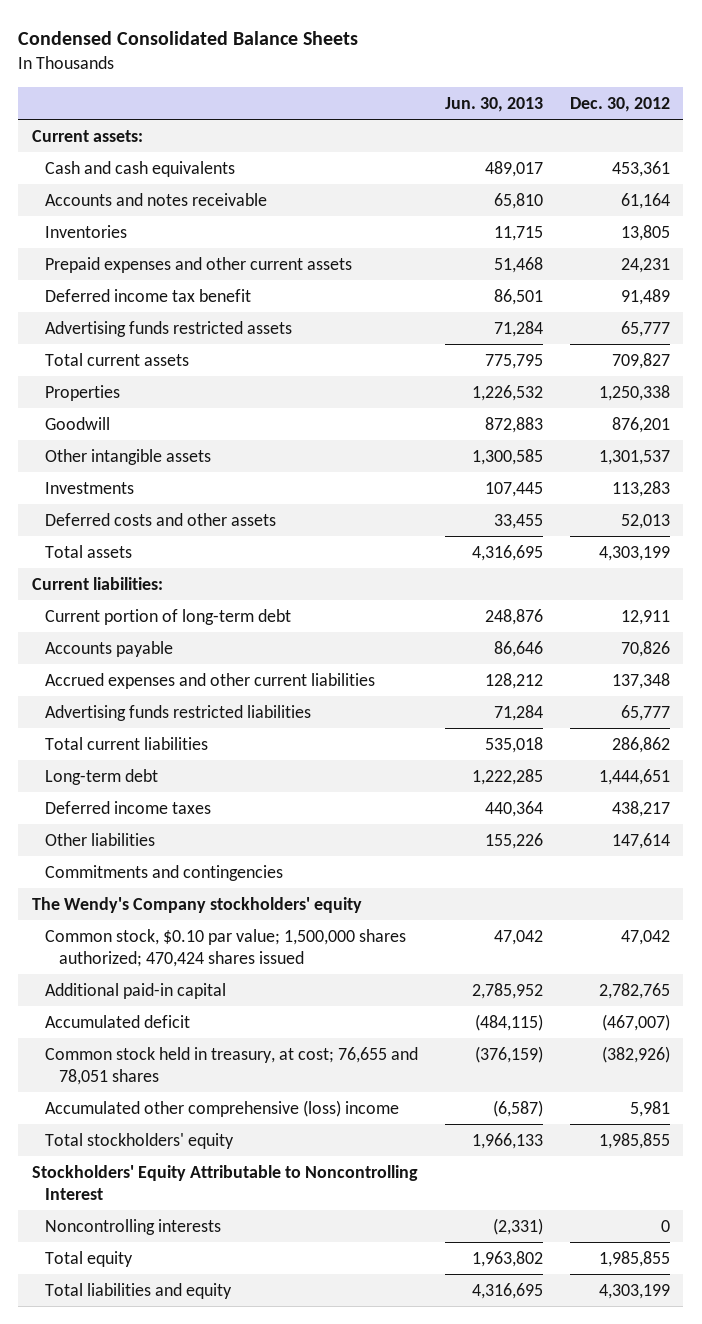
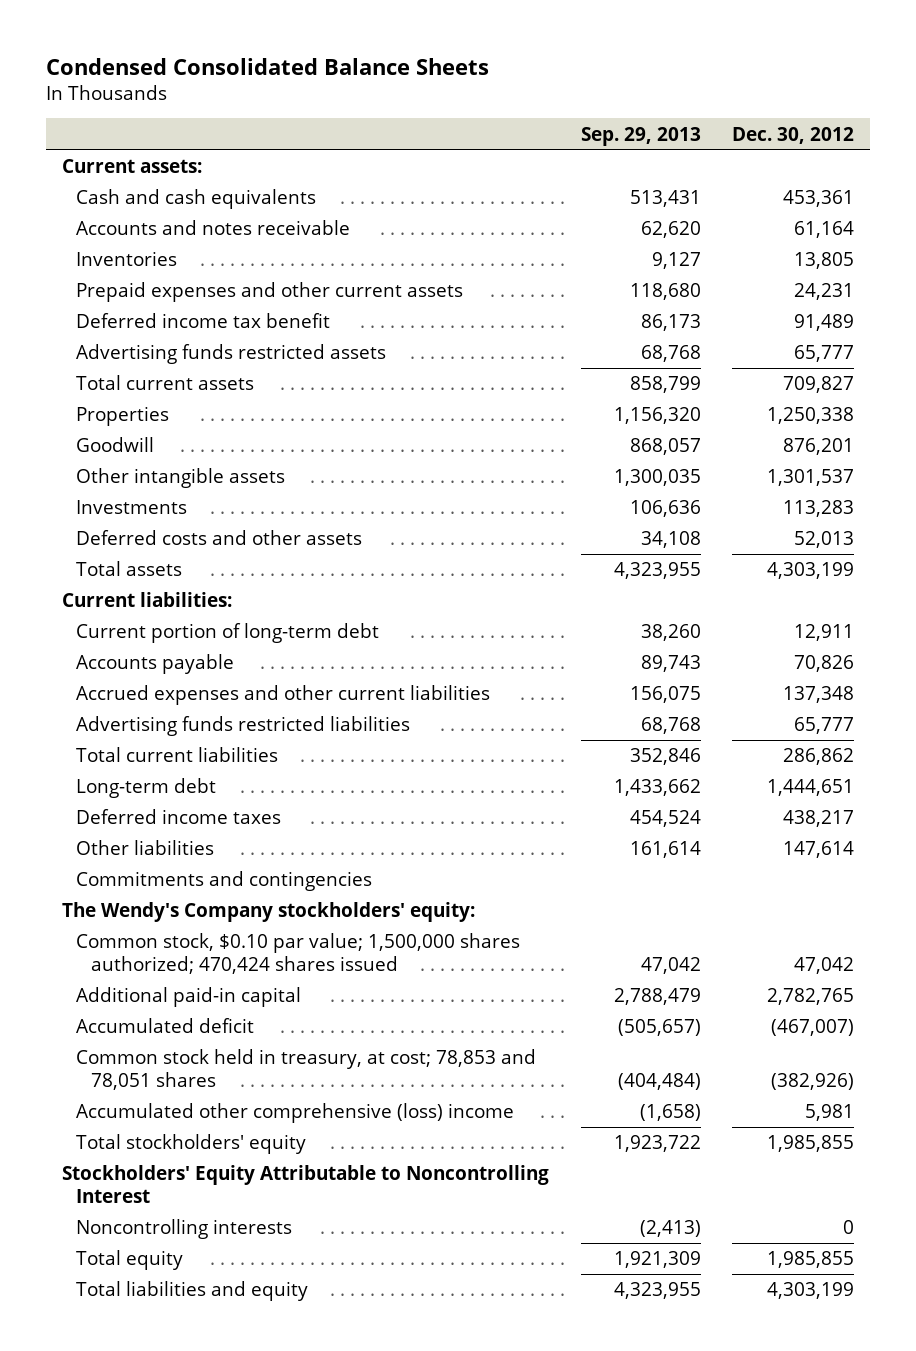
[445,96,544,112] Jun. 30, 2013 -> none
none -> [580,126,701,146] Sep. 29, 2013
[31,896,362,913] The Wendy's Company stockholders' equity -> [61,902,475,923] The Wendy's Company stockholders' equity:
[45,1046,419,1085] Common stock held in treasury, at cost; 76,655 and 78,051 shares -> [76,1049,537,1090] Common stock held in treasury, at cost; 78,853 and 78,051 shares

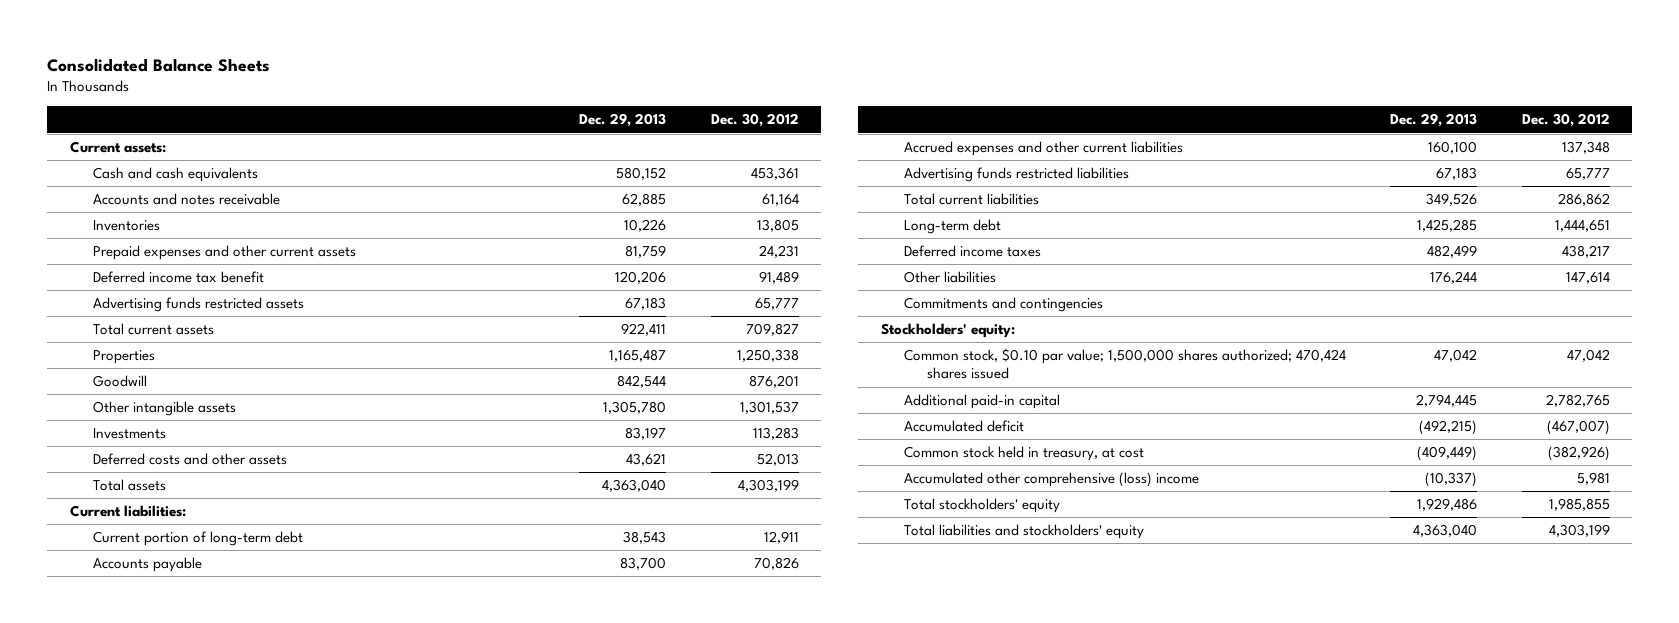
[45,57,489,75] Condensed Consolidated Balance Sheets -> [47,57,271,72] Consolidated Balance Sheets
[580,126,701,146] Sep. 29, 2013 -> none
none -> [579,113,667,128] Dec. 29, 2013
[61,902,475,923] The Wendy's Company stockholders' equity: -> none
none -> [880,323,1015,339] Stockholders' equity:
[76,1049,537,1090] Common stock held in treasury, at cost; 78,853 and 78,051 shares -> [903,446,1144,462] Common stock held in treasury, at cost
[61,1165,549,1203] Stockholders' Equity Attributable to Noncontrolling Interest -> none
[76,1219,293,1240] Noncontrolling interests -> none
[76,1250,184,1271] Total equity -> none
[76,1281,309,1302] Total liabilities and equity -> [903,524,1144,540] Total liabilities and stockholders' equity

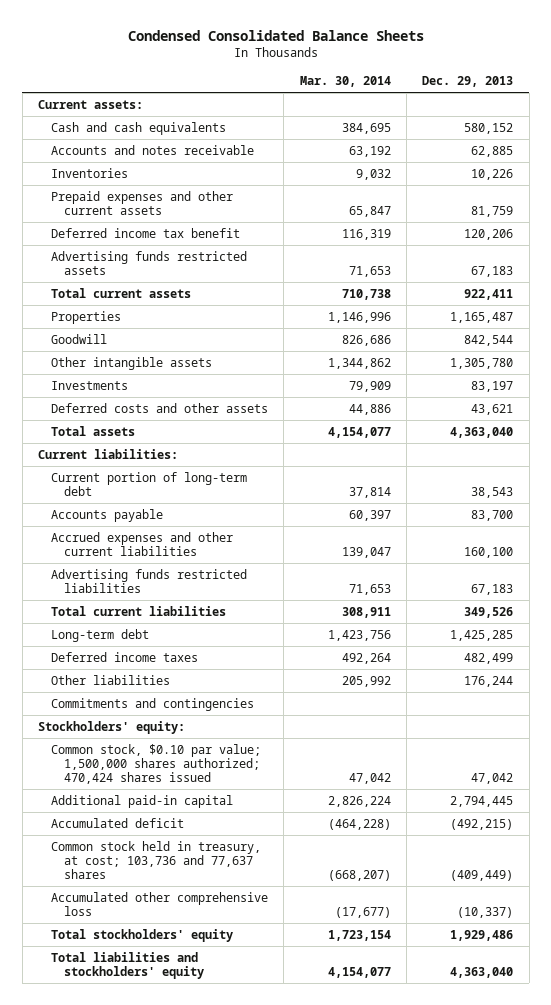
[47,57,271,72] Consolidated Balance Sheets -> [127,29,424,41] Condensed Consolidated Balance Sheets
[710,113,799,128] Dec. 30, 2012 -> none
none -> [299,76,391,88] Mar. 30, 2014
[903,446,1144,462] Common stock held in treasury, at cost -> [50,840,261,880] Common stock held in treasury, at cost; 103,736 and 77,637 shares
[903,472,1199,488] Accumulated other comprehensive (loss) income -> [50,891,268,917] Accumulated other comprehensive loss

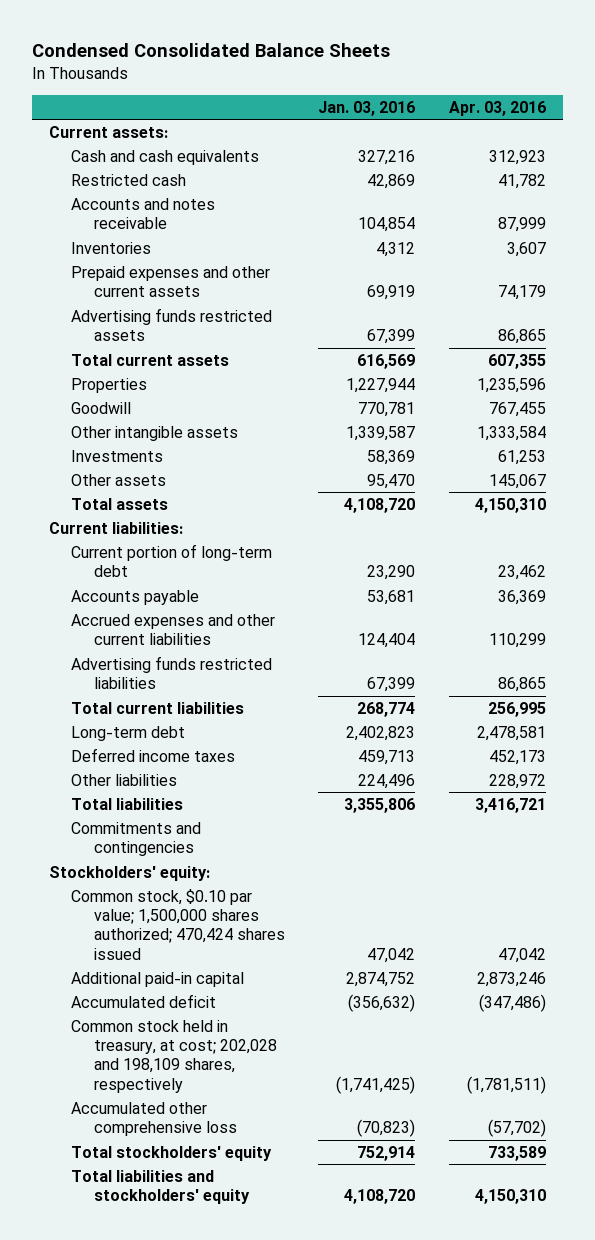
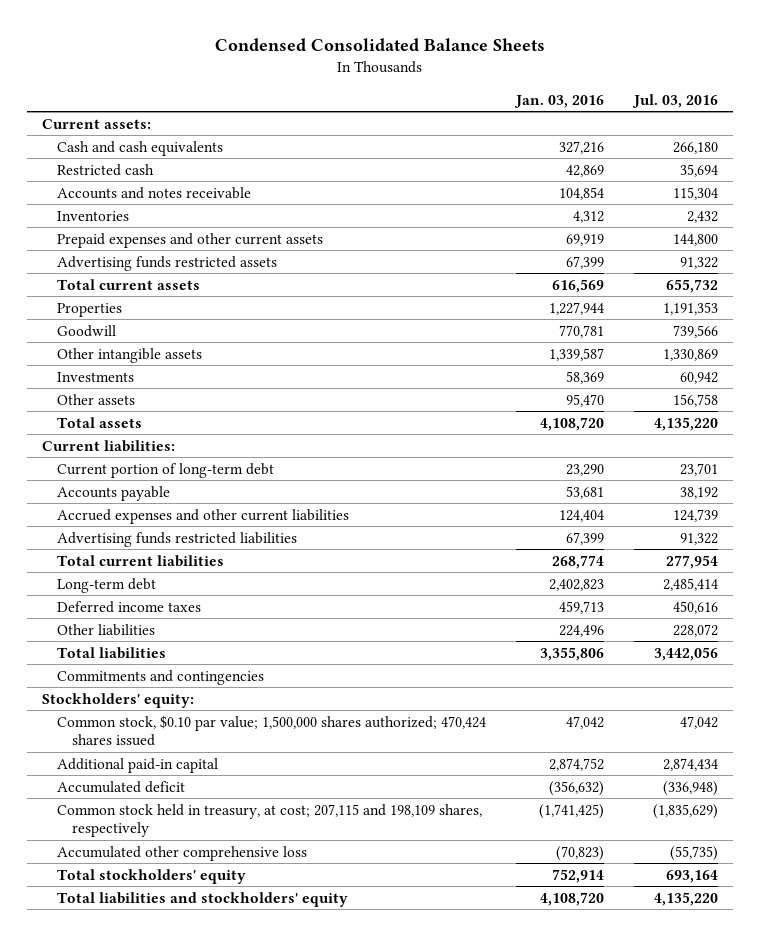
[449,100,547,116] Apr. 03, 2016 -> none
none -> [632,93,719,108] Jul. 03, 2016
[71,1019,277,1093] Common stock held in treasury, at cost; 202,028 and 198,109 shares, respectively -> [57,803,483,838] Common stock held in treasury, at cost; 207,115 and 198,109 shares, respectively

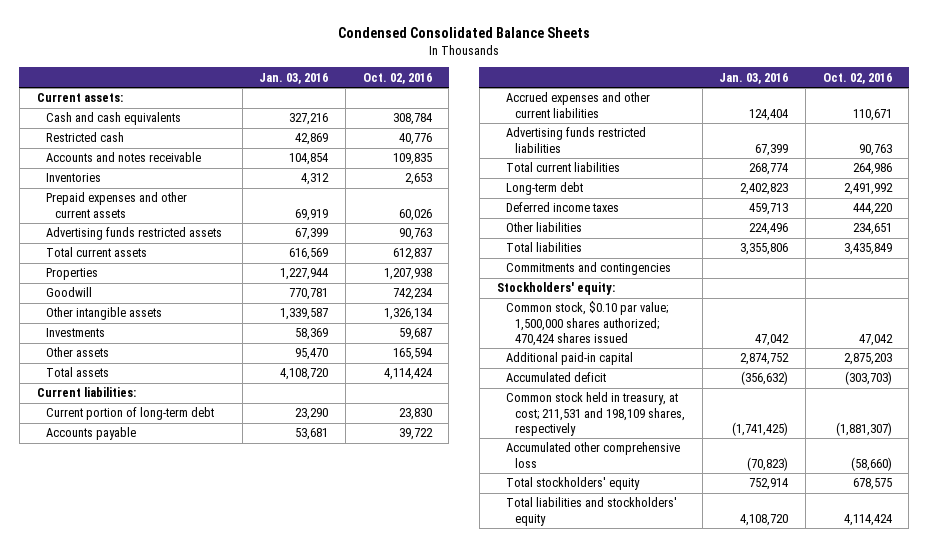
[632,93,719,108] Jul. 03, 2016 -> none
none -> [362,72,432,84] Oct. 02, 2016
[57,803,483,838] Common stock held in treasury, at cost; 207,115 and 198,109 shares, respectively -> [505,392,686,436] Common stock held in treasury, at cost; 211,531 and 198,109 shares, respectively

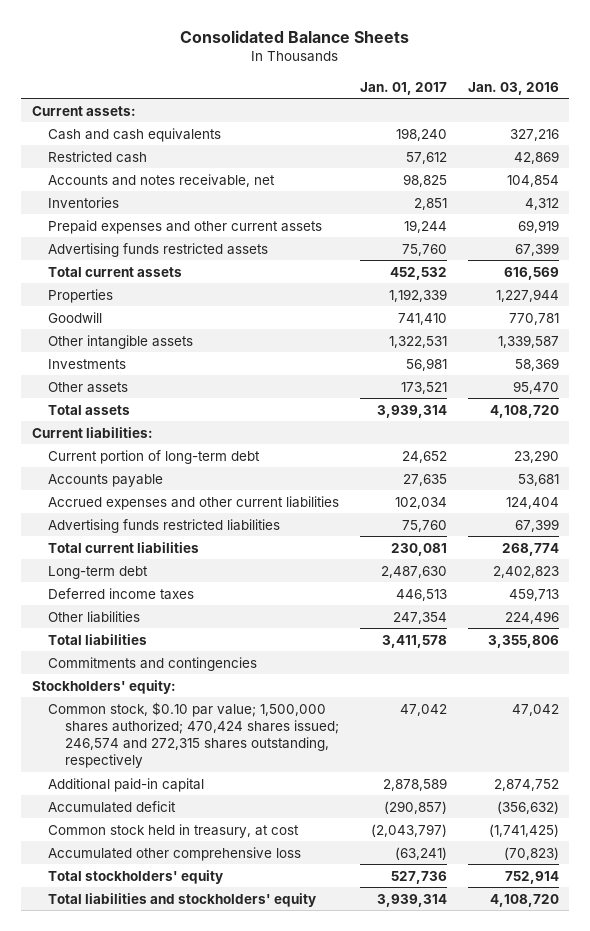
[338,27,591,39] Condensed Consolidated Balance Sheets -> [180,29,410,43] Consolidated Balance Sheets
[362,72,432,84] Oct. 02, 2016 -> none
none -> [360,81,448,95] Jan. 01, 2017
[45,152,201,163] Accounts and notes receivable -> [48,173,276,187] Accounts and notes receivable, net
[505,301,668,346] Common stock, $0.10 par value; 1,500,000 shares authorized; 470,424 shares issued -> [48,701,340,769] Common stock, $0.10 par value; 1,500,000 shares authorized; 470,424 shares issued; 246,574 and 272,315 shares outstanding, respectively
[505,392,686,436] Common stock held in treasury, at cost; 211,531 and 198,109 shares, respectively -> [48,823,300,838] Common stock held in treasury, at cost

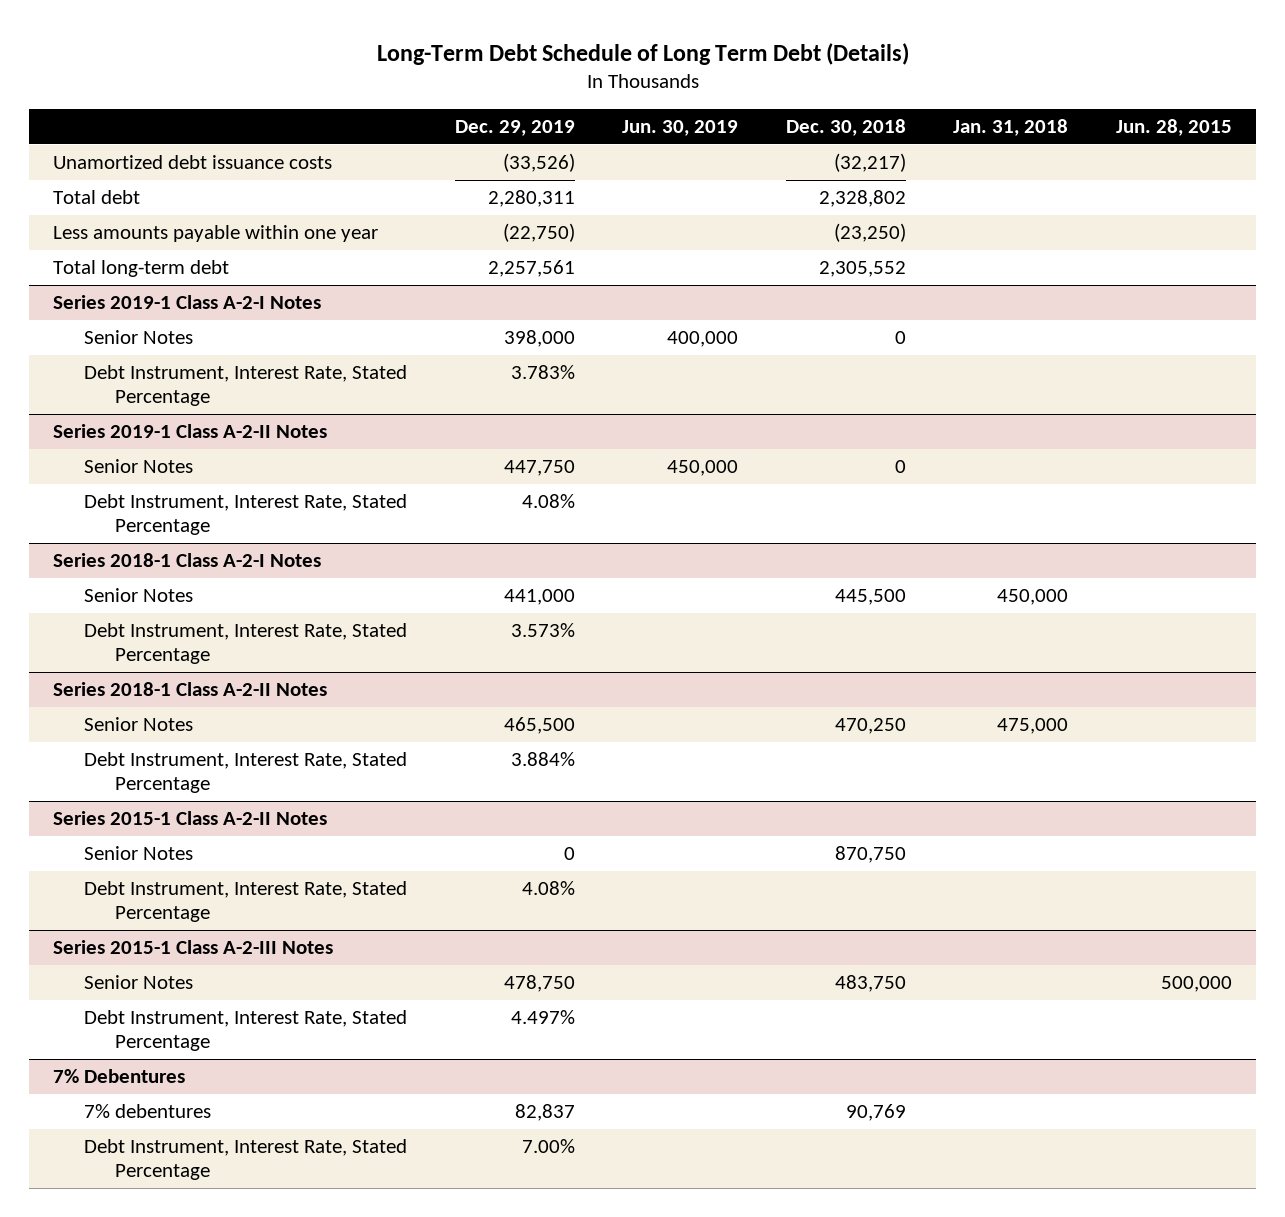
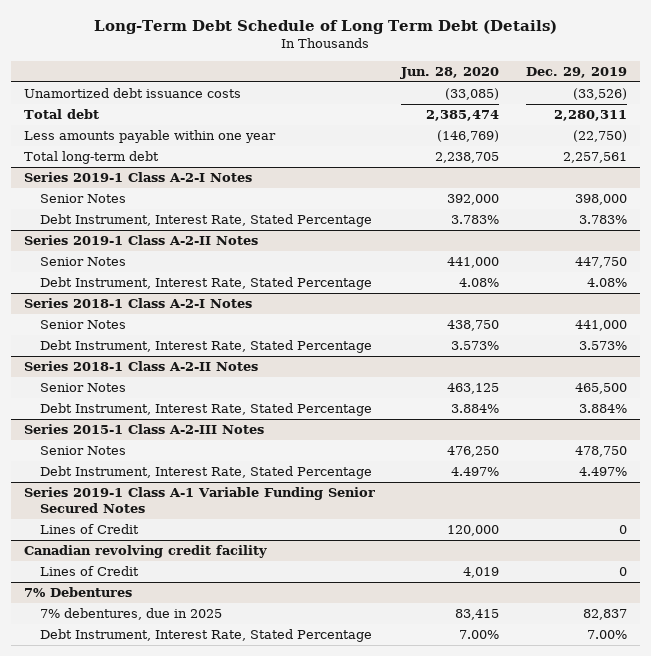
[622,119,739,136] Jun. 30, 2019 -> none
[785,118,906,136] Dec. 30, 2018 -> none
[953,118,1069,136] Jan. 31, 2018 -> none
[1115,118,1232,136] Jun. 28, 2015 -> none
none -> [400,67,500,80] Jun. 28, 2020
[53,811,328,826] Series 2015-1 Class A-2-II Notes -> none
[84,846,194,861] Senior Notes -> none
[84,881,408,922] Debt Instrument, Interest Rate, Stated Percentage -> none
none -> [23,487,375,513] Series 2019-1 Class A-1 Variable Funding Senior Secured Notes
none -> [40,524,140,535] Lines of Credit
none -> [23,545,267,559] Canadian revolving credit facility
none -> [40,566,140,577] Lines of Credit
[84,1104,212,1119] 7% debentures -> [40,608,223,621] 7% debentures, due in 2025

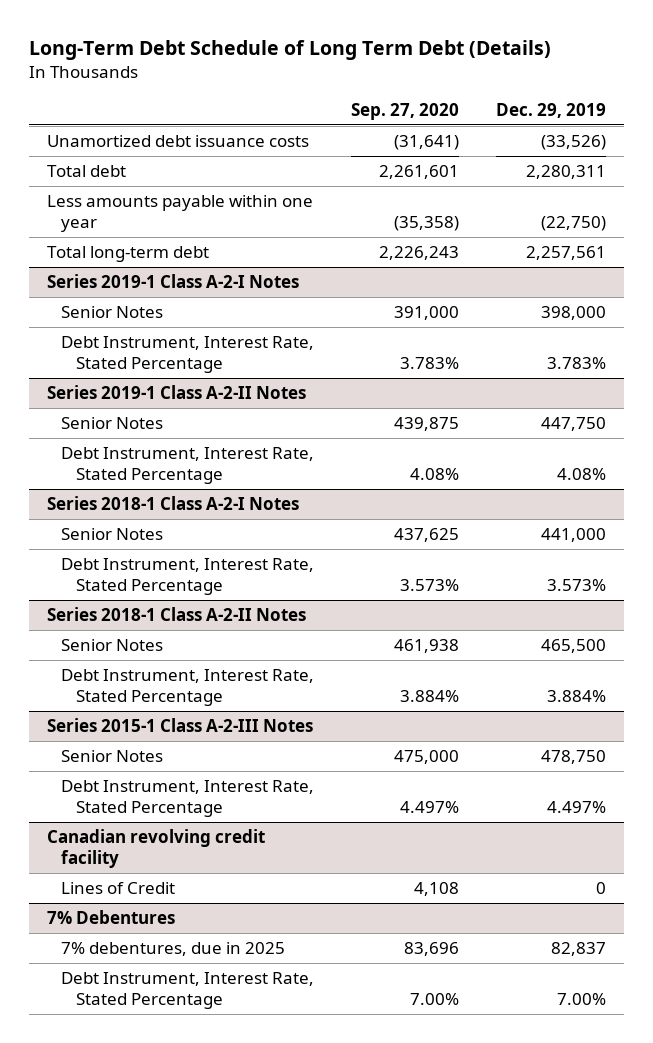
[400,67,500,80] Jun. 28, 2020 -> none
none -> [351,102,460,120] Sep. 27, 2020
[23,487,375,513] Series 2019-1 Class A-1 Variable Funding Senior Secured Notes -> none
[40,524,140,535] Lines of Credit -> none

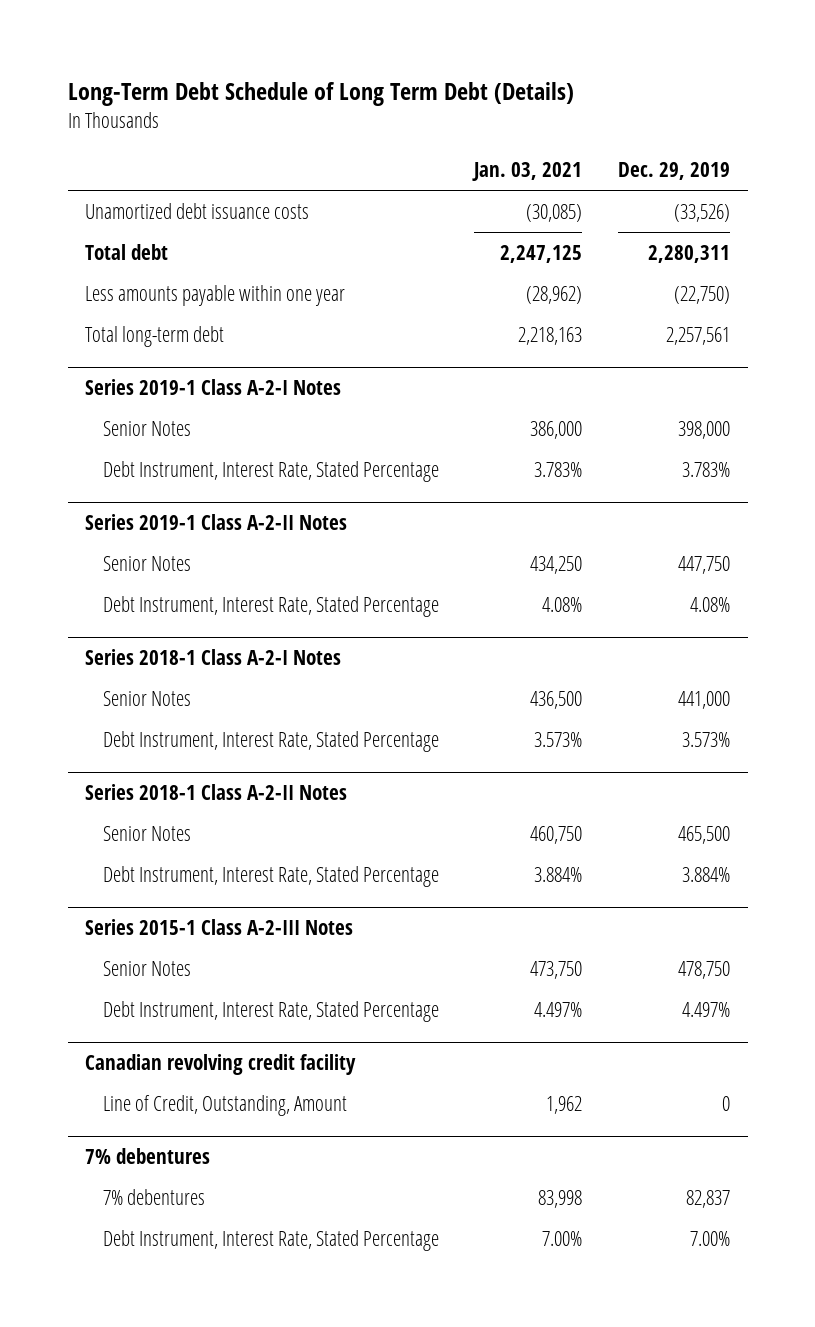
[351,102,460,120] Sep. 27, 2020 -> none
none -> [472,162,583,182] Jan. 03, 2021
[61,882,176,895] Lines of Credit -> [103,1094,348,1116] Line of Credit, Outstanding, Amount
[47,910,176,925] 7% Debentures -> [85,1148,211,1165] 7% debentures
[61,942,286,957] 7% debentures, due in 2025 -> [103,1188,206,1205] 7% debentures

